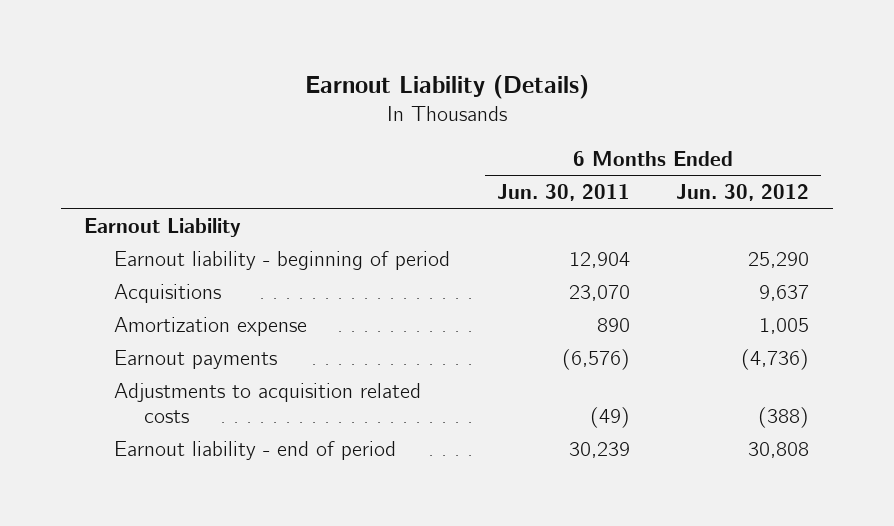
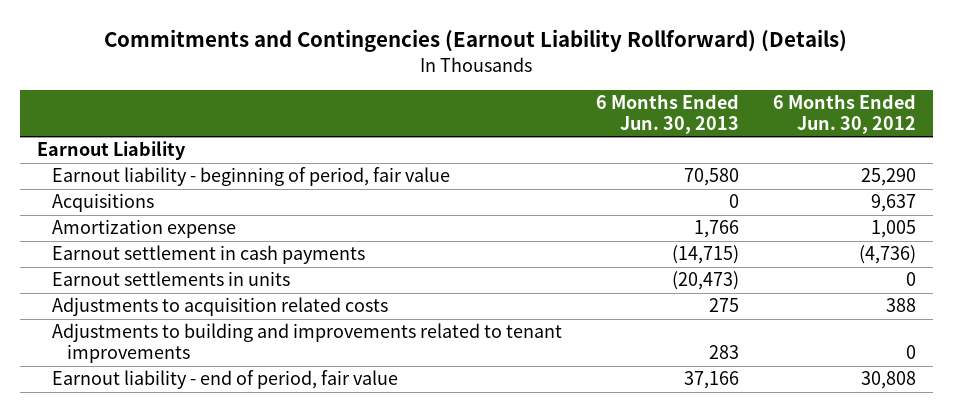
[304,75,589,100] Earnout Liability (Details) -> [104,29,848,53] Commitments and Contingencies (Earnout Liability Rollforward) (Details)
[496,184,630,202] Jun. 30, 2011 -> none
none -> [595,93,739,134] 6 Months Ended Jun. 30, 2013
[113,250,450,270] Earnout liability - beginning of period -> [51,167,450,187] Earnout liability - beginning of period, fair value
[113,349,277,369] Earnout payments -> [51,245,365,265] Earnout settlement in cash payments
none -> [51,271,290,287] Earnout settlements in units
[758,407,810,429] (388) -> [886,298,917,313] 388
none -> [51,323,562,364] Adjustments to building and improvements related to tenant improvements
[113,440,396,460] Earnout liability - end of period -> [51,370,398,390] Earnout liability - end of period, fair value

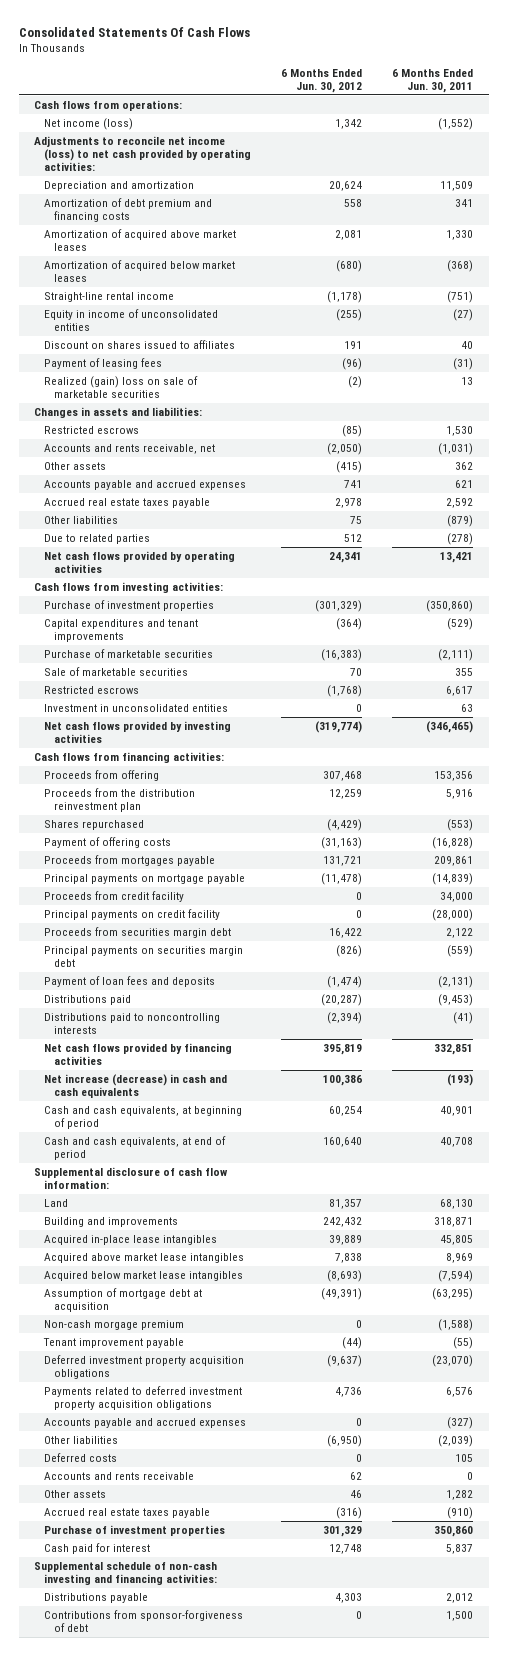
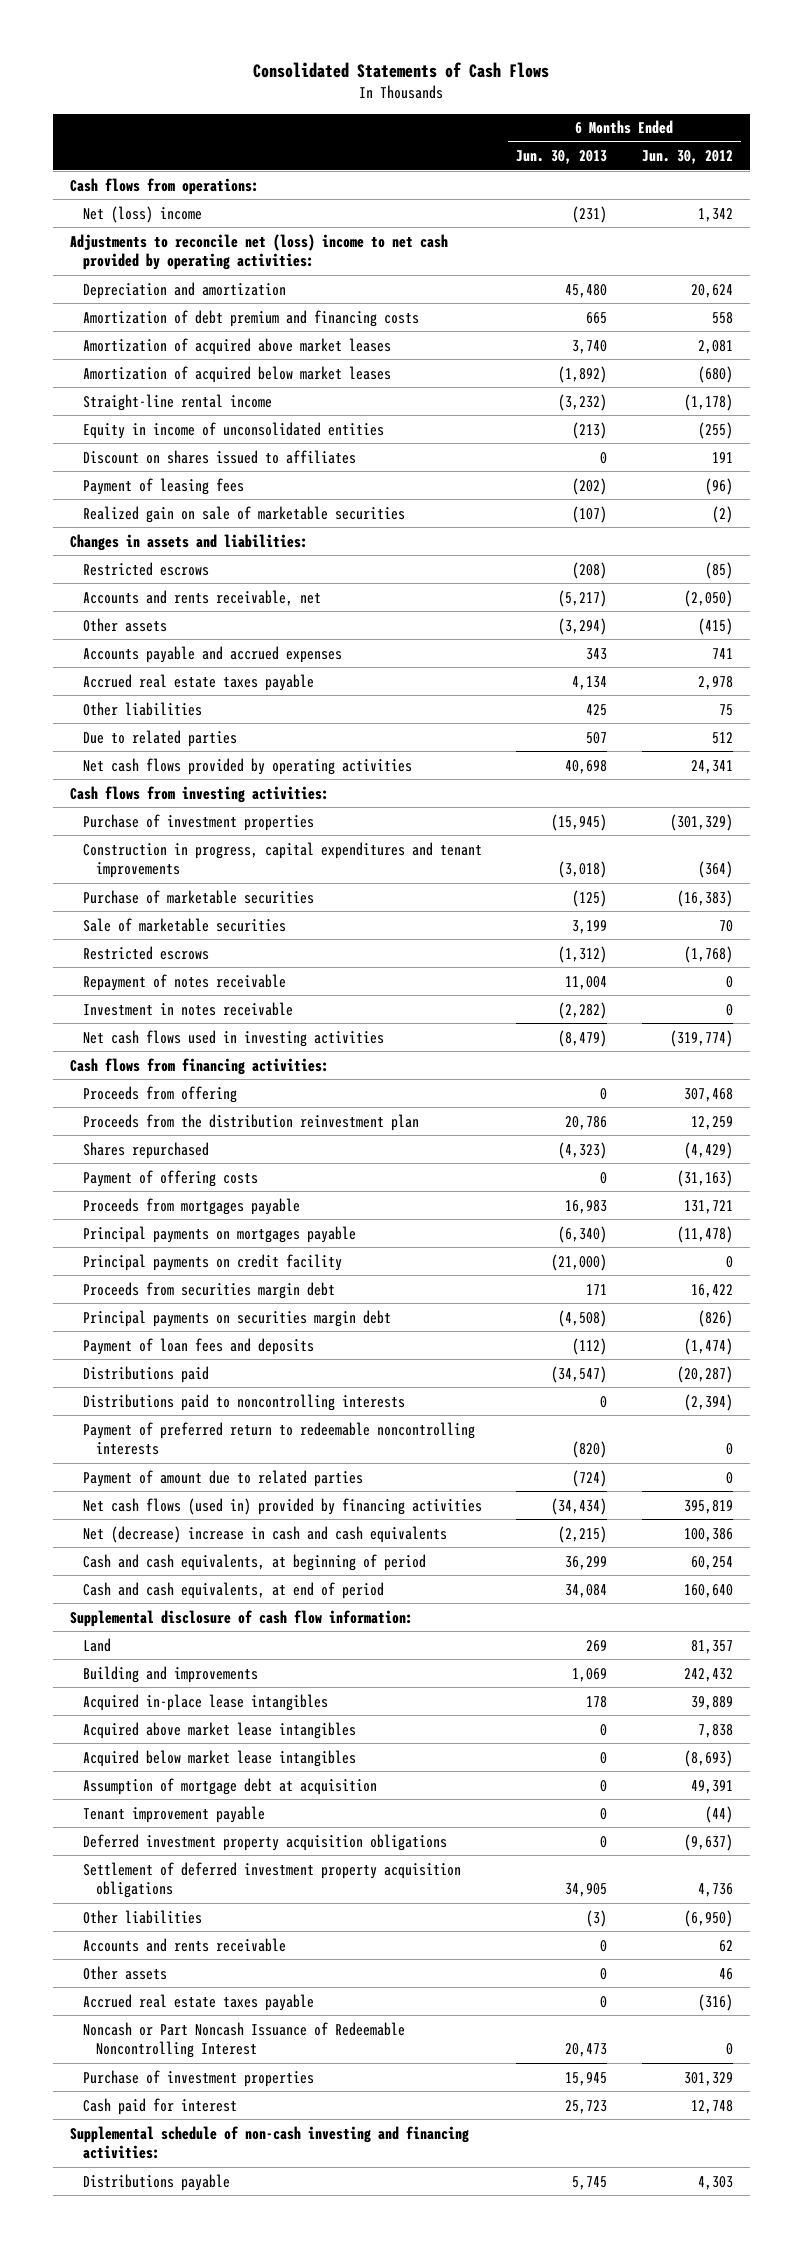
[19,26,251,37] Consolidated Statements Of Cash Flows -> [253,61,550,78] Consolidated Statements of Cash Flows
[392,68,474,93] 6 Months Ended Jun. 30, 2011 -> none
none -> [516,150,608,165] Jun. 30, 2013
[44,118,134,131] Net income (loss) -> [82,205,202,223] Net (loss) income
[34,136,252,172] Adjustments to reconcile net income (loss) to net cash provided by operating activities: -> [69,233,448,270] Adjustments to reconcile net (loss) income to net cash provided by operating activities:
[44,376,199,399] Realized (gain) loss on sale of marketable securities -> [82,505,405,523] Realized gain on sale of marketable securities
[44,619,199,643] Capital expenditures and tenant improvements -> [82,841,482,878] Construction in progress, capital expenditures and tenant improvements
[44,704,229,713] Investment in unconsolidated entities -> none
none -> [82,973,286,991] Repayment of notes receivable
none -> [82,1001,293,1016] Investment in notes receivable
[44,721,232,744] Net cash flows provided by investing activities -> [82,1029,384,1047] Net cash flows used in investing activities
[44,891,185,903] Proceeds from credit facility -> none
[44,874,246,885] Principal payments on mortgage payable -> [82,1225,356,1243] Principal payments on mortgages payable
none -> [82,1421,475,1455] Payment of preferred return to redeemable noncontrolling interests
none -> [82,1469,363,1487] Payment of amount due to related parties
[44,1043,233,1066] Net cash flows provided by financing activities -> [82,1497,482,1515] Net cash flows (used in) provided by financing activities
[44,1074,228,1099] Net increase (decrease) in cash and cash equivalents -> [82,1525,447,1543] Net (decrease) increase in cash and cash equivalents
[44,1320,185,1331] Non-cash morgage premium -> none
[321,1288,363,1301] (49,391) -> [690,1779,733,1794] 49,391
[44,1418,247,1429] Accounts payable and accrued expenses -> none
[44,1386,243,1411] Payments related to deferred investment property acquisition obligations -> [82,1861,461,1898] Settlement of deferred investment property acquisition obligations
[44,1453,118,1463] Deferred costs -> none
none -> [82,2021,405,2058] Noncash or Part Noncash Issuance of Redeemable Noncontrolling Interest
[44,1610,244,1633] Contributions from sponsor-forgiveness of debt -> none

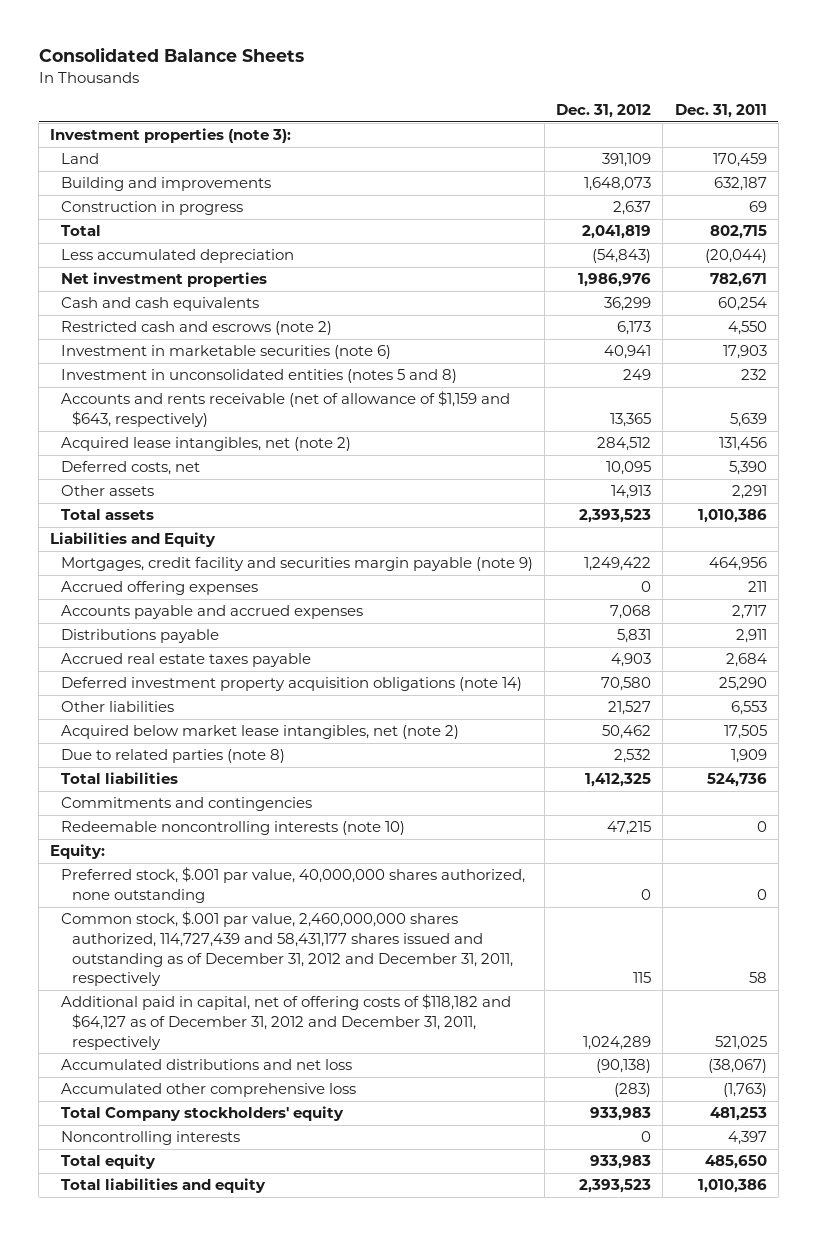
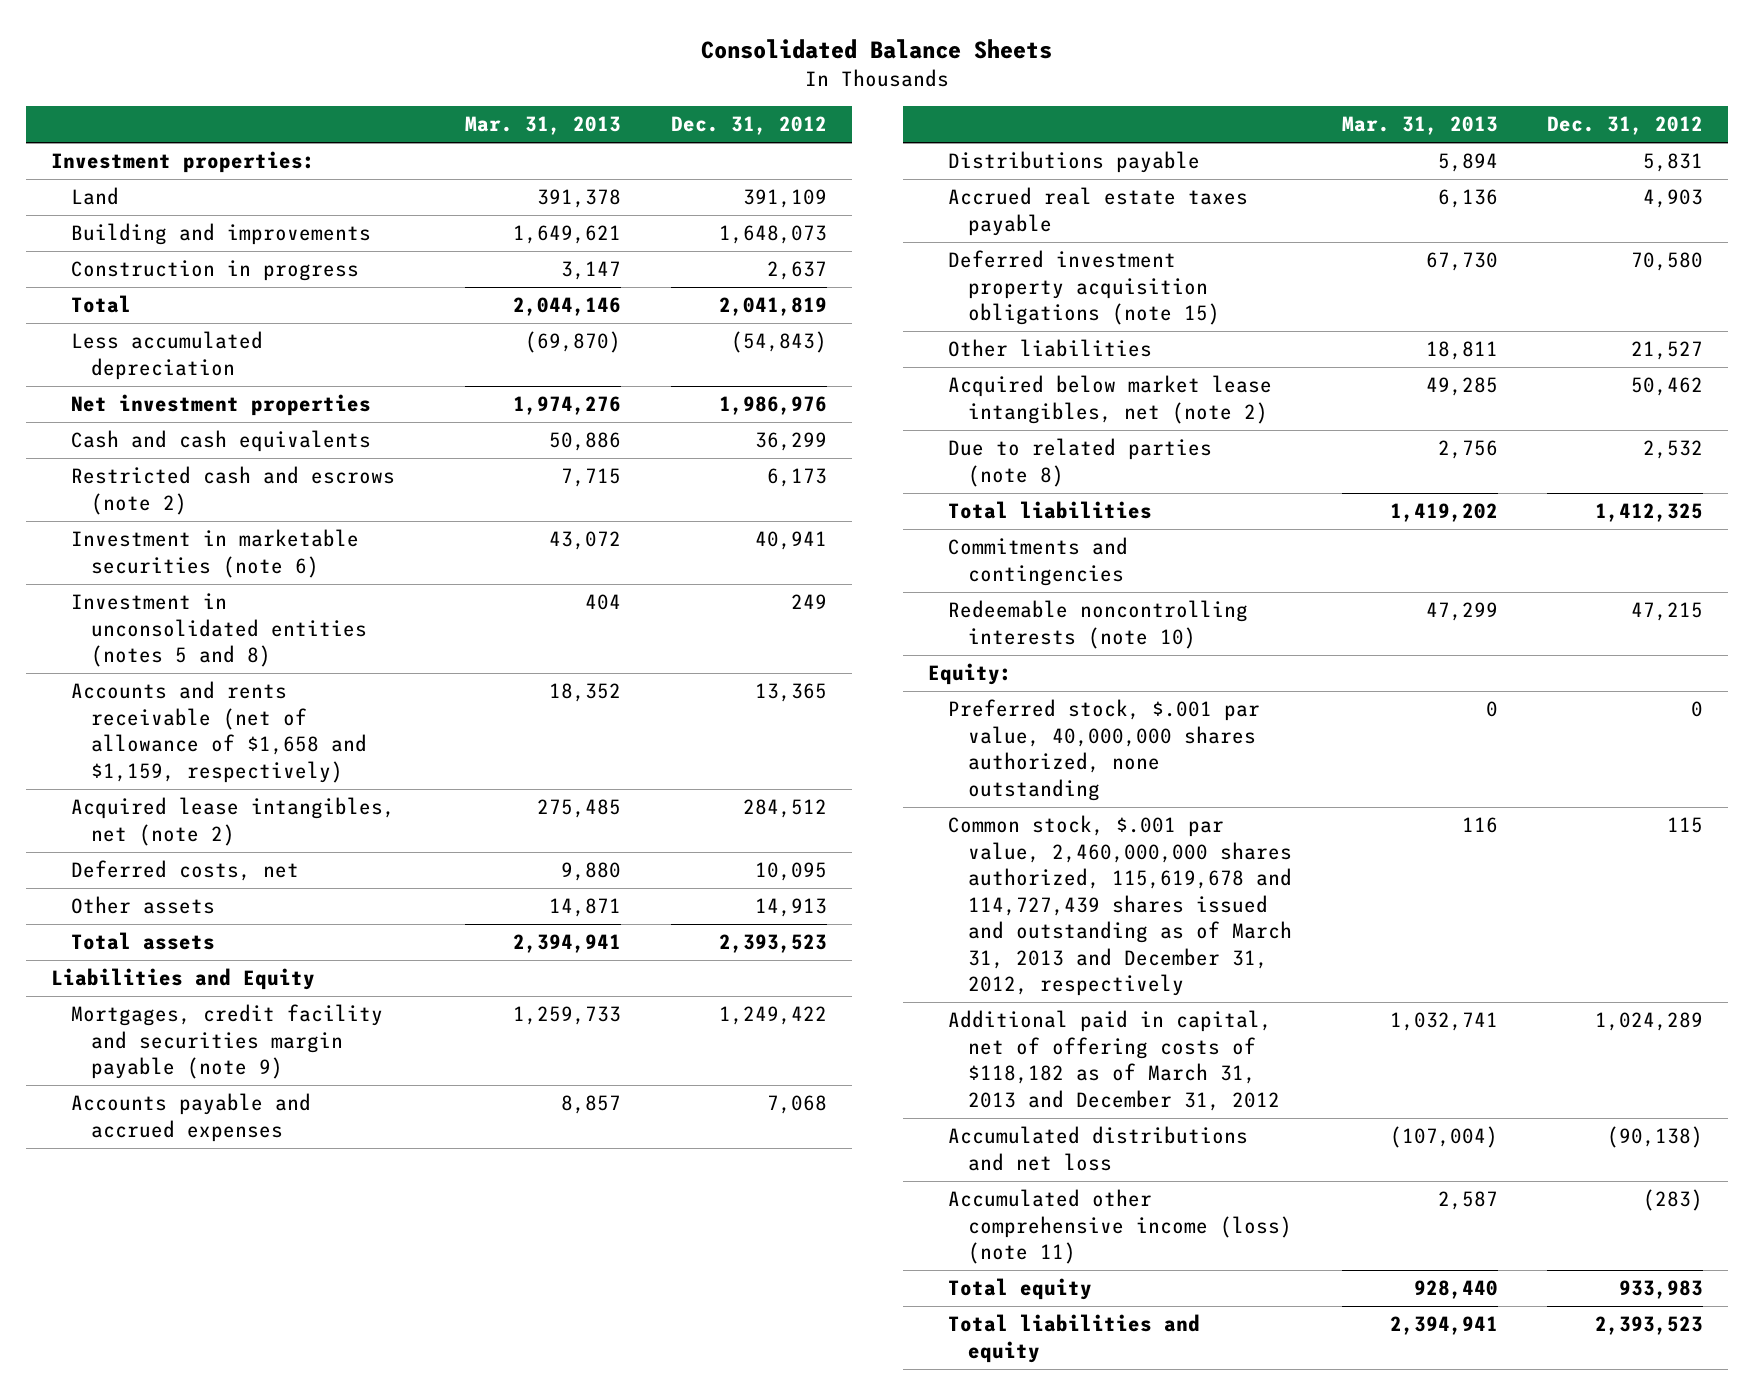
[674,104,767,119] Dec. 31, 2011 -> none
none -> [465,116,622,136] Mar. 31, 2013
[50,128,292,144] Investment properties (note 3): -> [51,151,316,174] Investment properties:
[61,391,511,427] Accounts and rents receivable (net of allowance of $1,159 and $643, respectively) -> [71,681,368,783] Accounts and rents receivable (net of allowance of $1,658 and $1,159, respectively)
[61,581,259,596] Accrued offering expenses -> none
[61,677,523,692] Deferred investment property acquisition obligations (note 14) -> [947,250,1220,326] Deferred investment property acquisition obligations (note 15)
[61,911,514,987] Common stock, $.001 par value, 2,460,000,000 shares authorized, 114,727,439 and 58,431,177 shares issued and outstanding as of December 31, 2012 and December 31, 2011, respectively -> [947,815,1292,997] Common stock, $.001 par value, 2,460,000,000 shares authorized, 115,619,678 and 114,727,439 shares issued and outstanding as of March 31, 2013 and December 31, 2012, respectively
[61,994,512,1050] Additional paid in capital, net of offering costs of $118,182 and $64,127 as of December 31, 2012 and December 31, 2011, respectively -> [947,1010,1280,1111] Additional paid in capital, net of offering costs of $118,182 as of March 31, 2013 and December 31, 2012
[61,1106,345,1122] Total Company stockholders' equity -> none
[61,1131,241,1146] Noncontrolling interests -> none
[61,1083,357,1098] Accumulated other comprehensive loss -> [947,1189,1292,1265] Accumulated other comprehensive income (loss) (note 11)

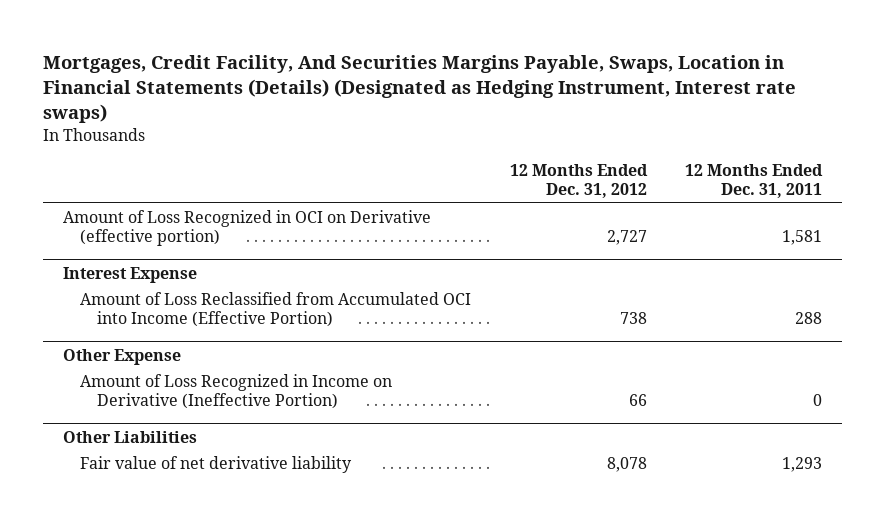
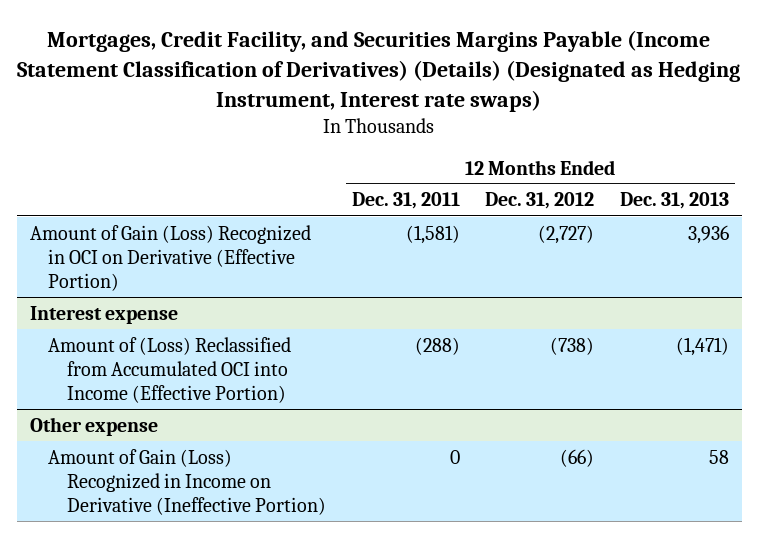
[43,54,797,123] Mortgages, Credit Facility, And Securities Margins Payable, Swaps, Location in Financial Statements (Details) (Designated as Hedging Instrument, Interest rate swaps) -> [17,29,741,112] Mortgages, Credit Facility, and Securities Margins Payable (Income Statement Classification of Derivatives) (Details) (Designated as Hedging Instrument, Interest rate swaps)
none -> [619,192,729,210] Dec. 31, 2013
[62,430,197,443] Other Liabilities -> none
[79,455,352,473] Fair value of net derivative liability -> none
[62,209,431,247] Amount of Loss Recognized in OCI on Derivative (effective portion) -> [29,224,311,291] Amount of Gain (Loss) Recognized in OCI on Derivative (Effective Portion)
[606,230,647,246] 2,727 -> [538,224,595,244] (2,727)
[782,230,823,246] 1,581 -> [405,224,460,244] (1,581)
[62,266,197,283] Interest Expense -> [29,305,178,324] Interest expense
[79,291,471,328] Amount of Loss Reclassified from Accumulated OCI into Income (Effective Portion) -> [48,336,292,403] Amount of (Loss) Reclassified from Accumulated OCI into Income (Effective Portion)
[619,312,647,325] 738 -> [550,336,595,355] (738)
[795,312,823,325] 288 -> [414,336,460,355] (288)
[62,348,181,365] Other Expense -> [29,416,158,436] Other expense
[79,373,392,410] Amount of Loss Recognized in Income on Derivative (Ineffective Portion) -> [48,448,327,515] Amount of Gain (Loss) Recognized in Income on Derivative (Ineffective Portion)
[628,394,647,407] 66 -> [560,448,595,467] (66)

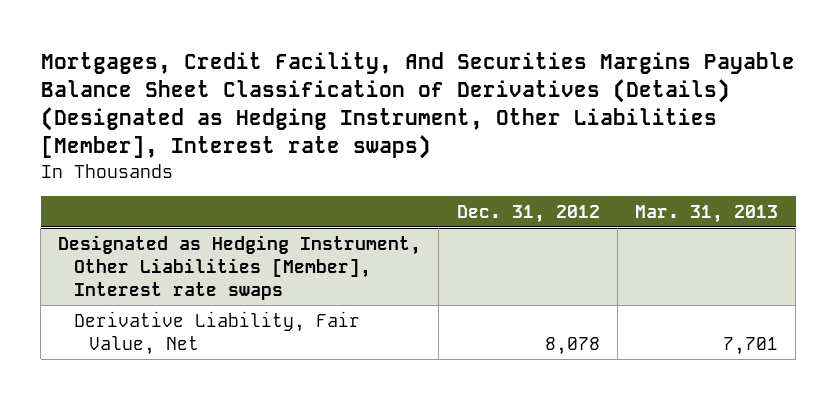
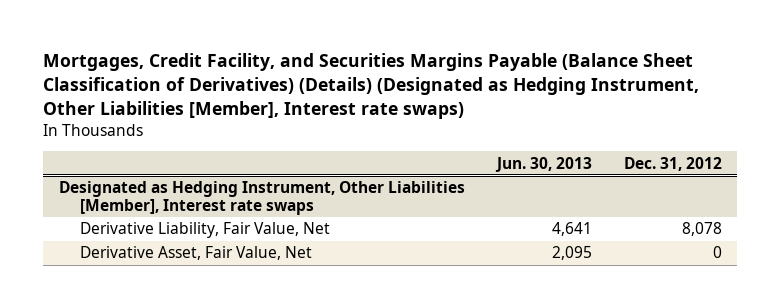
[40,51,795,160] Mortgages, Credit Facility, And Securities Margins Payable Balance Sheet Classification of Derivatives (Details) (Designated as Hedging Instrument, Other Liabilities [Member], Interest rate swaps) -> [43,53,700,120] Mortgages, Credit Facility, and Securities Margins Payable (Balance Sheet Classification of Derivatives) (Details) (Designated as Hedging Instrument, Other Liabilities [Member], Interest rate swaps)
[634,204,778,223] Mar. 31, 2013 -> none
none -> [494,156,592,172] Jun. 30, 2013
none -> [79,246,312,261] Derivative Asset, Fair Value, Net

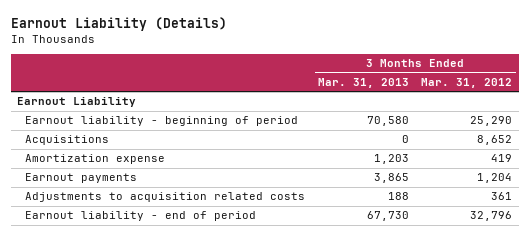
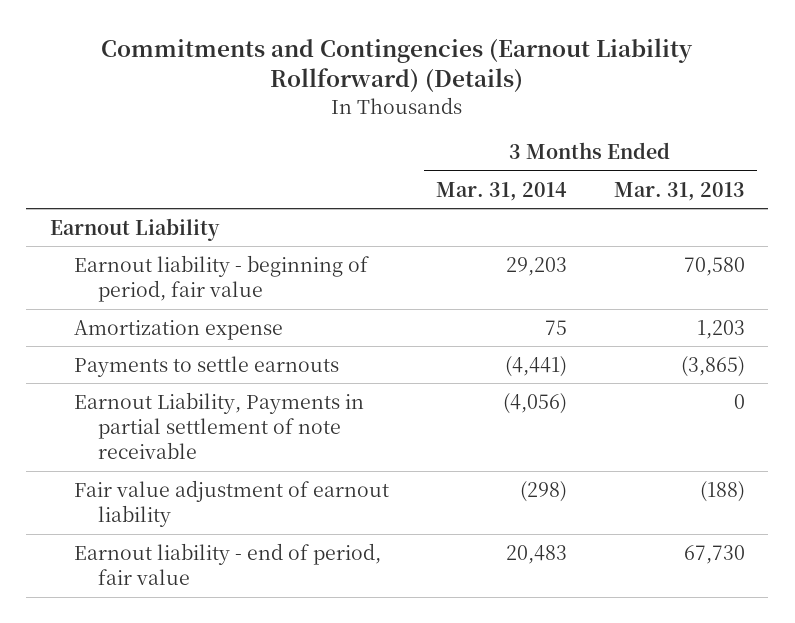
[10,16,227,31] Earnout Liability (Details) -> [101,37,694,93] Commitments and Contingencies (Earnout Liability Rollforward) (Details)
[421,78,513,89] Mar. 31, 2012 -> none
none -> [435,181,567,201] Mar. 31, 2014
[25,135,110,146] Acquisitions -> none
[25,116,299,127] Earnout liability - beginning of period -> [73,254,369,302] Earnout liability - beginning of period, fair value
[25,192,306,203] Adjustments to acquisition related costs -> none
[25,173,138,184] Earnout payments -> [73,355,339,377] Payments to settle earnouts
[373,173,409,184] 3,865 -> [680,355,745,377] (3,865)
none -> [73,391,364,460] Earnout Liability, Payments in partial settlement of note receivable
none -> [73,479,389,527] Fair value adjustment of earnout liability
[25,211,257,222] Earnout liability - end of period -> [73,542,381,585] Earnout liability - end of period, fair value

